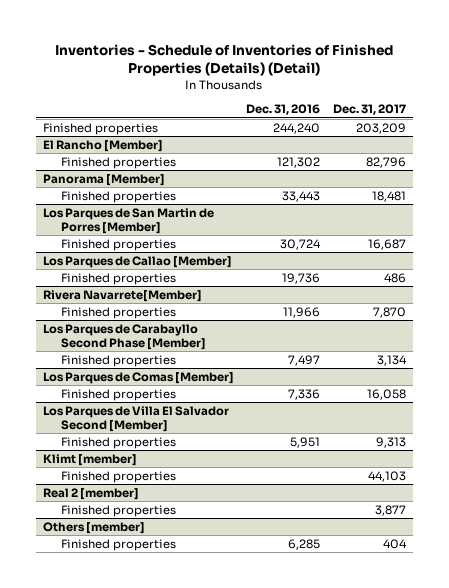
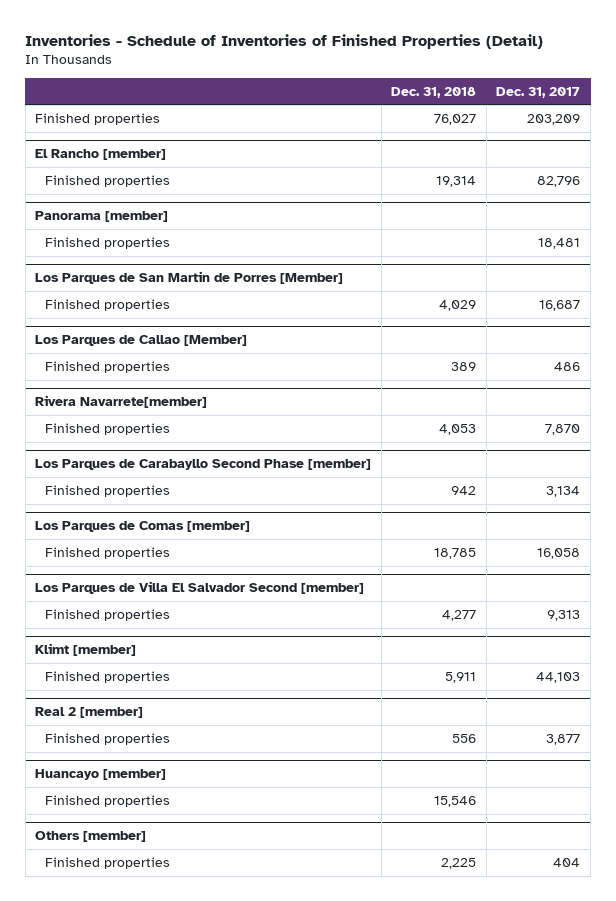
[55,43,394,76] Inventories - Schedule of Inventories of Finished Properties (Details) (Detail) -> [25,34,544,50] Inventories - Schedule of Inventories of Finished Properties (Detail)
[246,104,321,116] Dec. 31, 2016 -> none
none -> [391,86,477,98] Dec. 31, 2018
[42,139,163,152] El Rancho [Member] -> [35,149,167,161] El Rancho [member]
[42,173,165,186] Panorama [Member] -> [35,211,169,223] Panorama [member]
[42,289,202,302] Rivera Navarrete[Member] -> [35,395,208,409] Rivera Navarrete[member]
[42,323,206,350] Los Parques de Carabayllo Second Phase [Member] -> [35,459,372,471] Los Parques de Carabayllo Second Phase [member]
[42,371,234,384] Los Parques de Comas [Member] -> [35,521,251,533] Los Parques de Comas [member]
[42,405,229,432] Los Parques de Villa El Salvador Second [Member] -> [35,581,365,595] Los Parques de Villa El Salvador Second [member]
none -> [35,769,167,781] Huancayo [member]
none -> [45,794,171,807] Finished properties

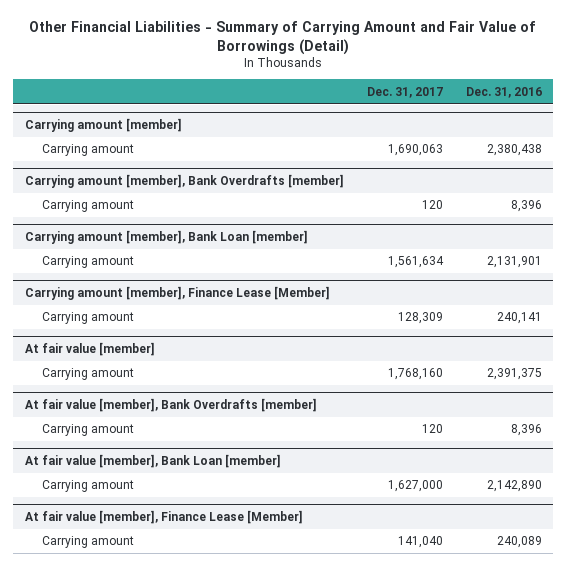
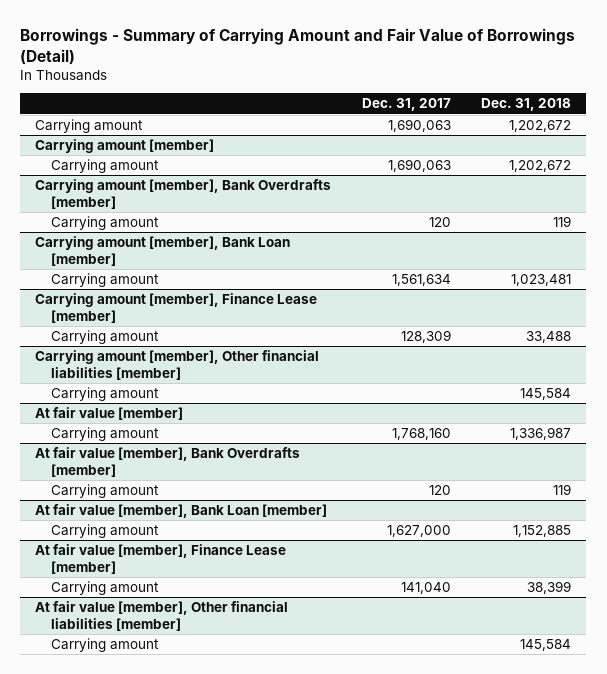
[29,21,537,55] Other Financial Liabilities - Summary of Carrying Amount and Fair Value of Borrowings (Detail) -> [20,27,576,65] Borrowings - Summary of Carrying Amount and Fair Value of Borrowings (Detail)
[465,86,542,98] Dec. 31, 2016 -> none
none -> [481,98,572,112] Dec. 31, 2018
none -> [35,119,144,134] Carrying amount
[24,286,330,301] Carrying amount [member], Finance Lease [Member] -> [35,293,318,323] Carrying amount [member], Finance Lease [member]
none -> [35,350,320,380] Carrying amount [member], Other financial liabilities [member]
none -> [50,387,159,402] Carrying amount
[24,510,303,525] At fair value [member], Finance Lease [Member] -> [35,544,287,574] At fair value [member], Finance Lease [member]
none -> [35,601,289,631] At fair value [member], Other financial liabilities [member]
none -> [50,638,159,653] Carrying amount

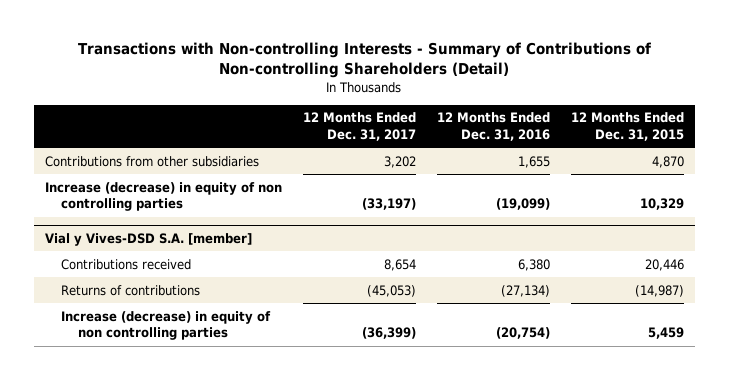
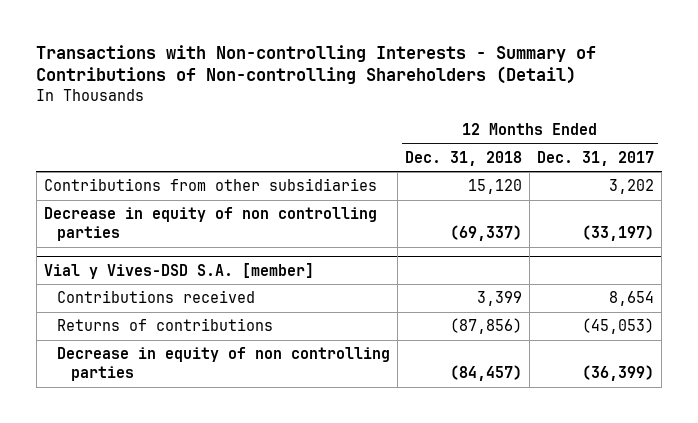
[437,112,551,141] 12 Months Ended Dec. 31, 2016 -> none
[571,112,685,141] 12 Months Ended Dec. 31, 2015 -> none
none -> [405,150,523,166] Dec. 31, 2018
[44,181,282,212] Increase (decrease) in equity of non controlling parties -> [43,207,377,242] Decrease in equity of non controlling parties
[61,310,272,341] Increase (decrease) in equity of non controlling parties -> [57,347,391,382] Decrease in equity of non controlling parties

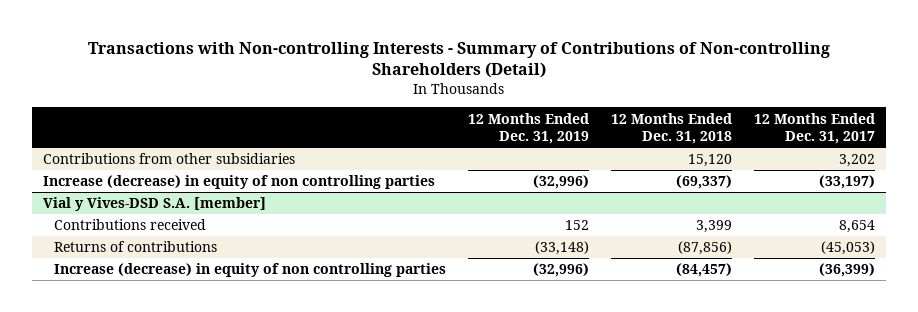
none -> [468,112,590,144] 12 Months Ended Dec. 31, 2019
[43,207,377,242] Decrease in equity of non controlling parties -> [43,175,436,190] Increase (decrease) in equity of non controlling parties
[57,347,391,382] Decrease in equity of non controlling parties -> [54,263,447,278] Increase (decrease) in equity of non controlling parties

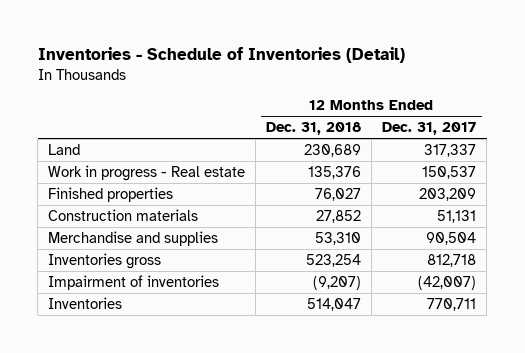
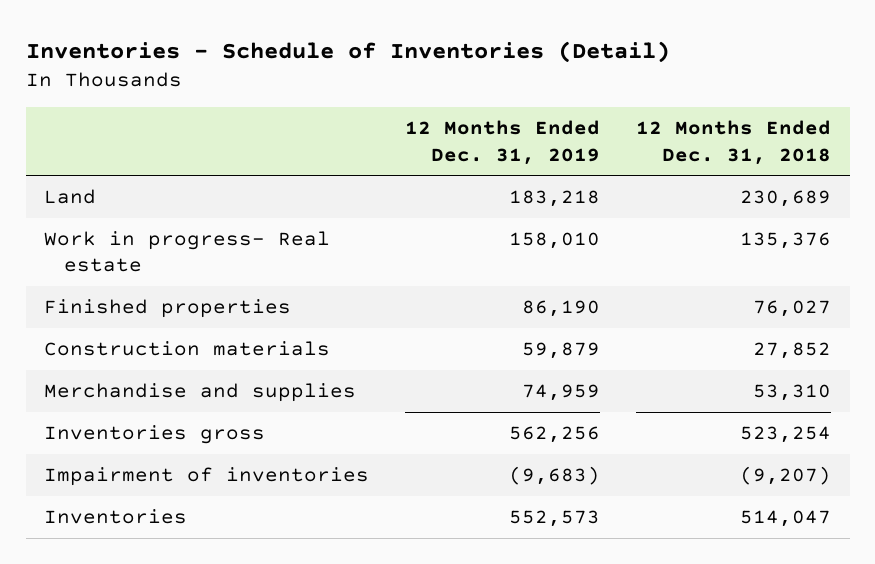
[382,122,477,136] Dec. 31, 2017 -> none
none -> [405,120,601,165] 12 Months Ended Dec. 31, 2019
[48,164,246,181] Work in progress - Real estate -> [43,231,330,273] Work in progress- Real estate

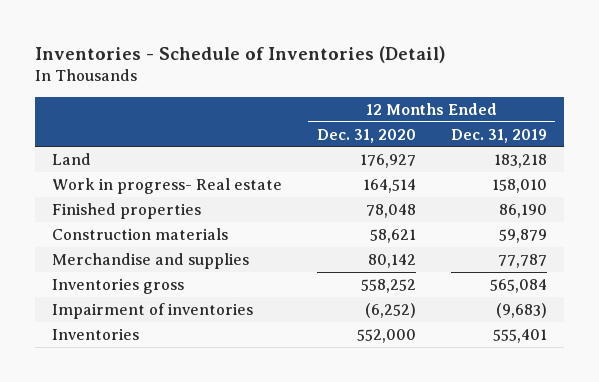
[636,120,832,165] 12 Months Ended Dec. 31, 2018 -> none
none -> [316,128,416,143] Dec. 31, 2020
[522,384,601,402] 74,959 -> [497,253,547,268] 77,787
[509,426,601,444] 562,256 -> [489,278,547,293] 565,084
[509,510,601,528] 552,573 -> [492,328,547,343] 555,401

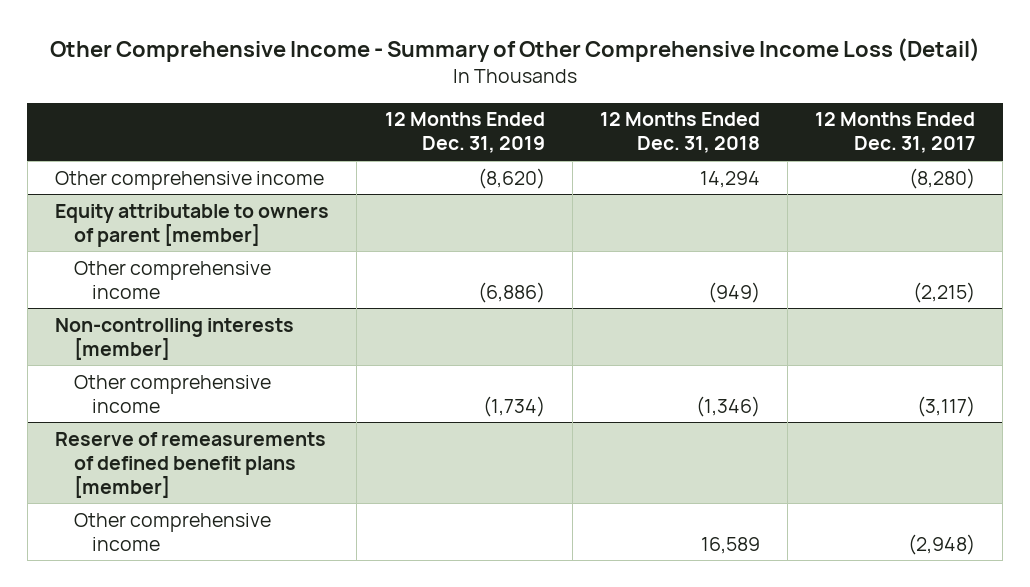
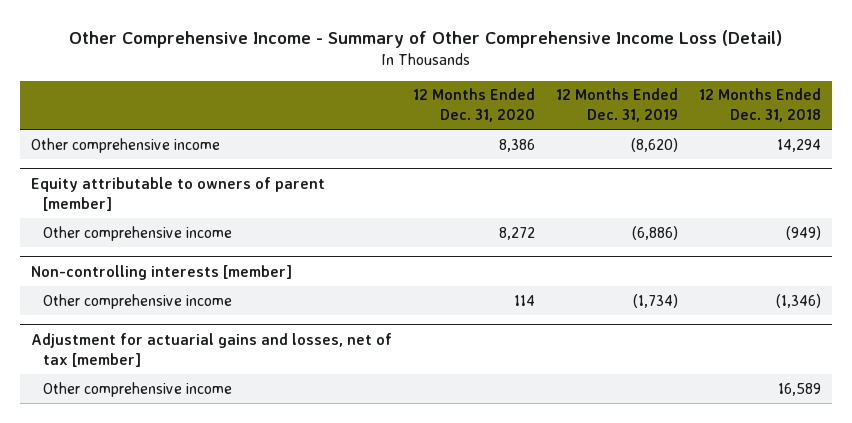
[815,112,976,154] 12 Months Ended Dec. 31, 2017 -> none
none -> [412,88,535,123] 12 Months Ended Dec. 31, 2020
[55,431,327,498] Reserve of remeasurements of defined benefit plans [member] -> [30,332,392,367] Adjustment for actuarial gains and losses, net of tax [member]

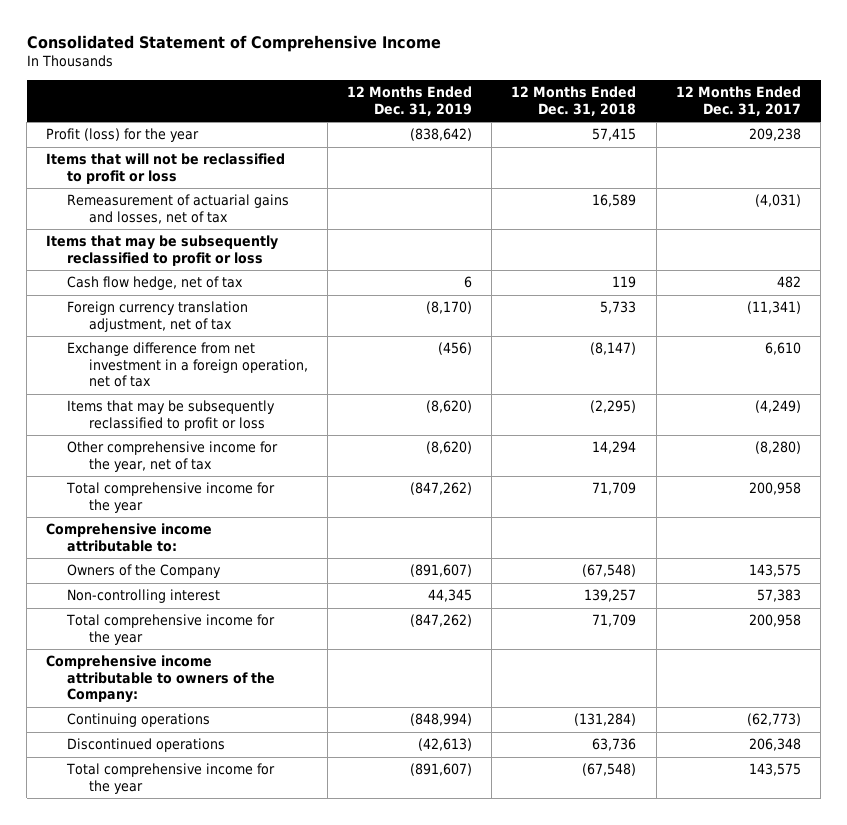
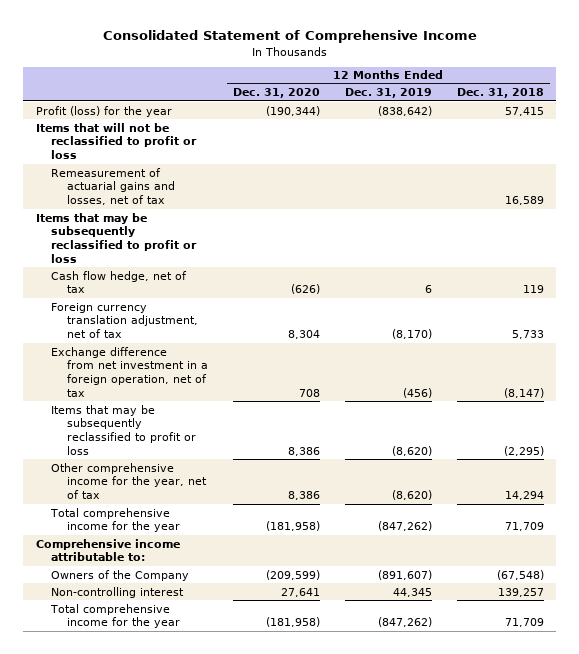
[675,86,801,116] 12 Months Ended Dec. 31, 2017 -> none
none -> [232,88,320,99] Dec. 31, 2020
[46,655,276,704] Comprehensive income attributable to owners of the Company: -> none
[67,713,211,728] Continuing operations -> none
[67,738,226,753] Discontinued operations -> none
[66,763,276,794] Total comprehensive income for the year -> none

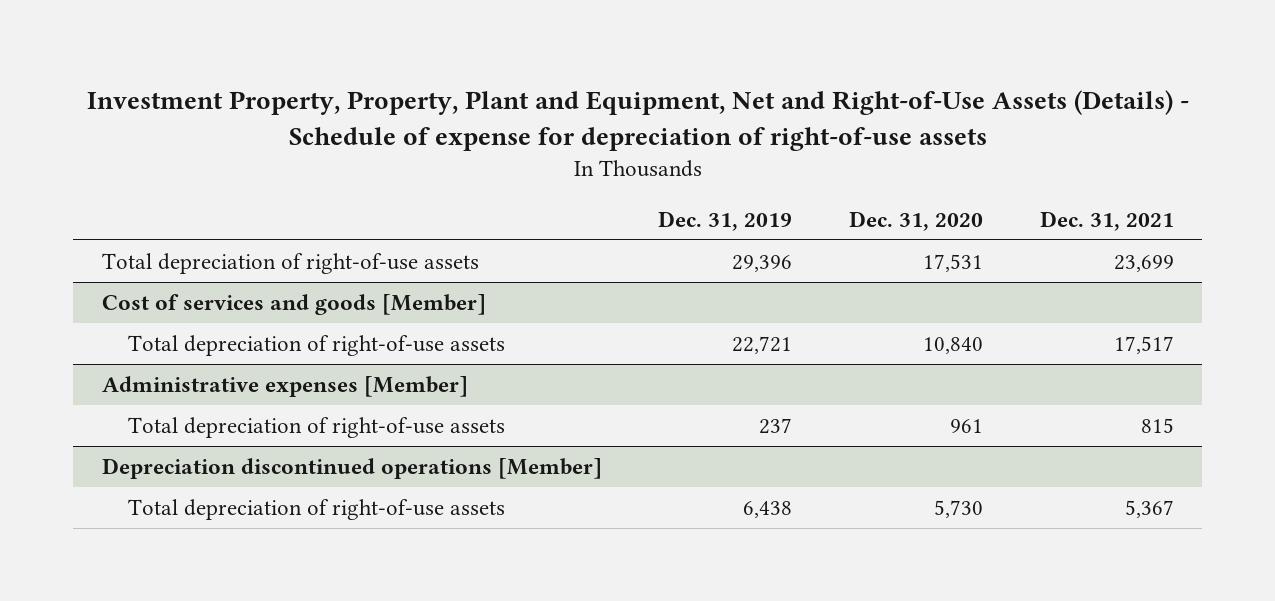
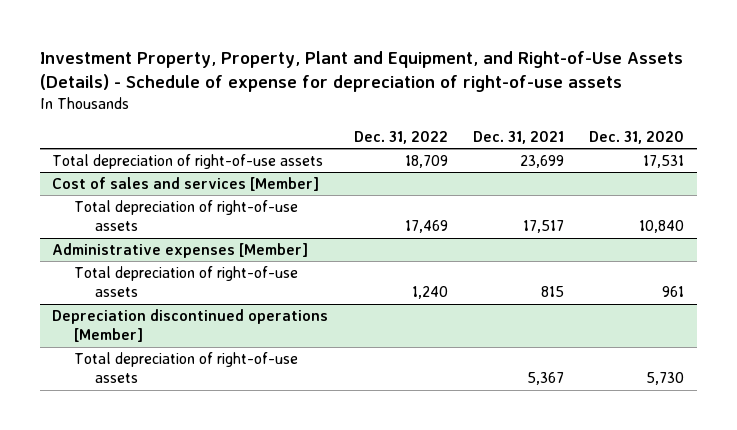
[86,90,1189,151] Investment Property, Property, Plant and Equipment, Net and Right-of-Use Assets (Details) - Schedule of expense for depreciation of right-of-use assets -> [39,50,683,93] Investment Property, Property, Plant and Equipment, and Right-of-Use Assets (Details) - Schedule of expense for depreciation of right-of-use assets
[658,210,793,231] Dec. 31, 2019 -> none
none -> [353,130,448,144] Dec. 31, 2022
[101,293,486,315] Cost of services and goods [Member] -> [52,177,320,192] Cost of sales and services [Member]

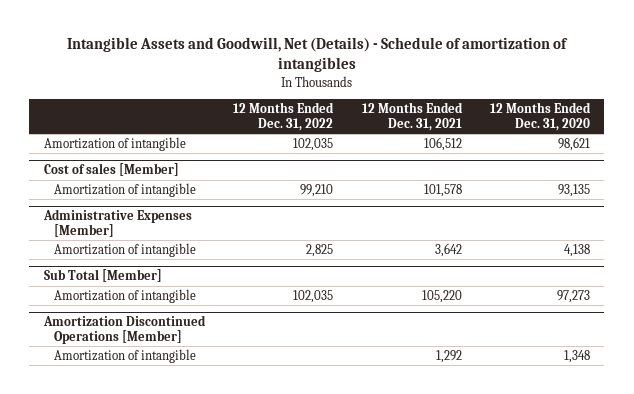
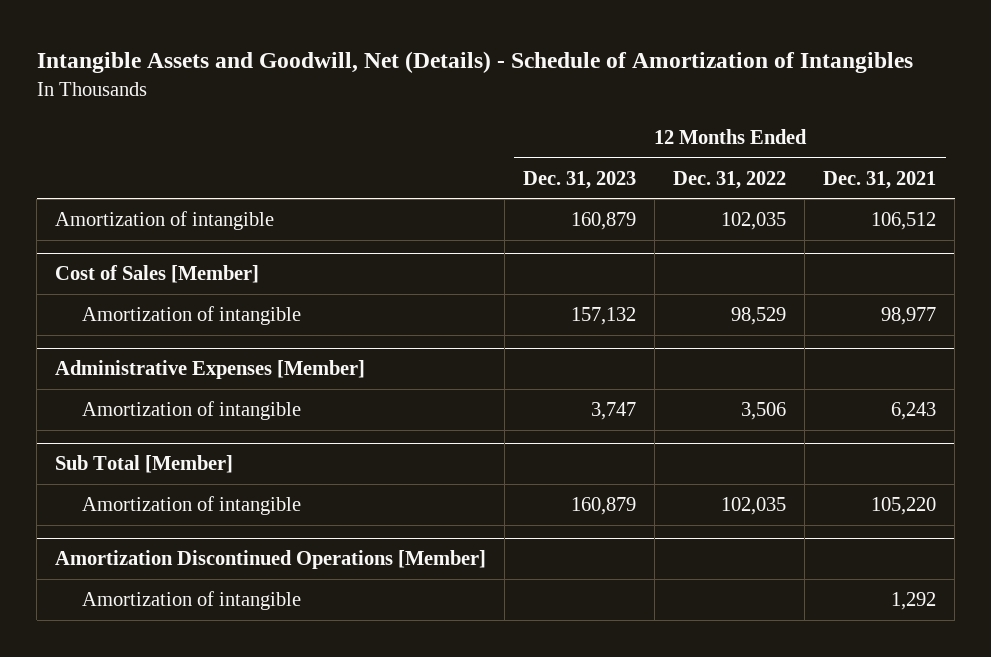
[66,37,568,73] Intangible Assets and Goodwill, Net (Details) - Schedule of amortization of intangibles -> [36,51,913,74] Intangible Assets and Goodwill, Net (Details) - Schedule of Amortization of Intangibles
[490,102,592,132] 12 Months Ended Dec. 31, 2020 -> none
none -> [523,170,637,189] Dec. 31, 2023
[43,163,179,177] Cost of sales [Member] -> [55,265,260,284] Cost of Sales [Member]
[300,183,334,197] 99,210 -> [731,307,787,326] 98,529
[423,183,462,197] 101,578 -> [881,307,937,326] 98,977
[306,243,334,257] 2,825 -> [741,402,787,421] 3,506
[434,242,462,257] 3,642 -> [891,402,937,421] 6,243

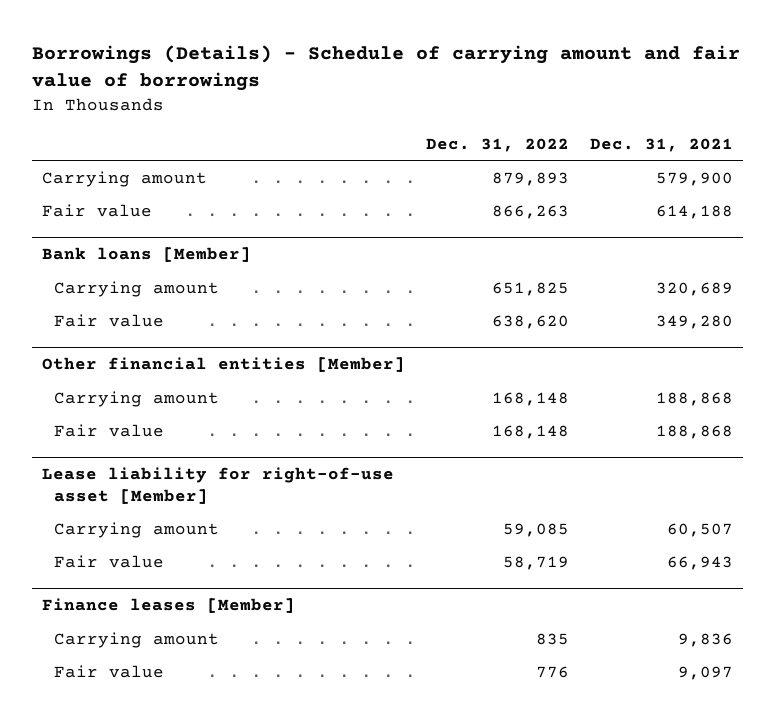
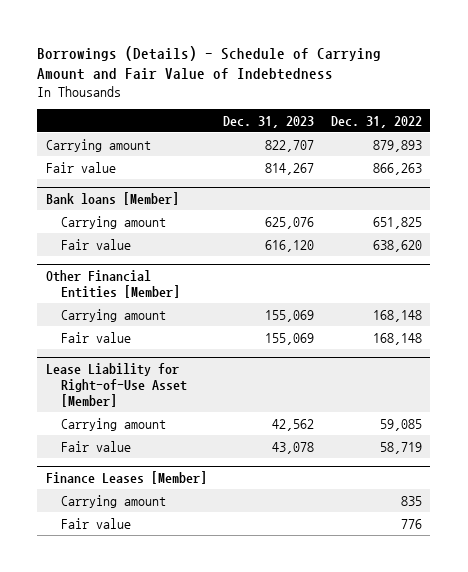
[31,44,740,92] Borrowings (Details) - Schedule of carrying amount and fair value of borrowings -> [37,45,382,81] Borrowings (Details) - Schedule of Carrying Amount and Fair Value of Indebtedness
[589,137,733,152] Dec. 31, 2021 -> none
none -> [223,115,315,128] Dec. 31, 2023
[42,357,406,373] Other financial entities [Member] -> [45,269,180,298] Other Financial Entities [Member]
[42,467,395,505] Lease liability for right-of-use asset [Member] -> [45,362,187,408] Lease Liability for Right-of-Use Asset [Member]
[42,598,296,614] Finance leases [Member] -> [45,470,207,484] Finance Leases [Member]

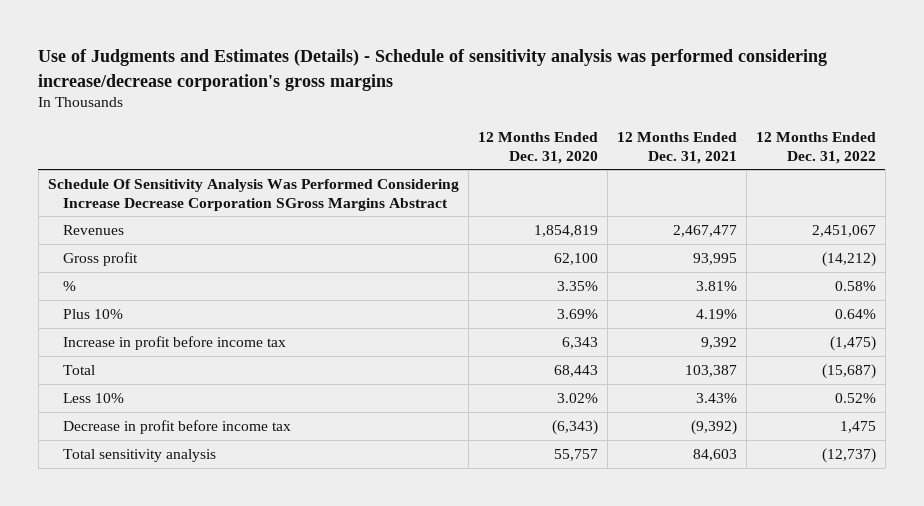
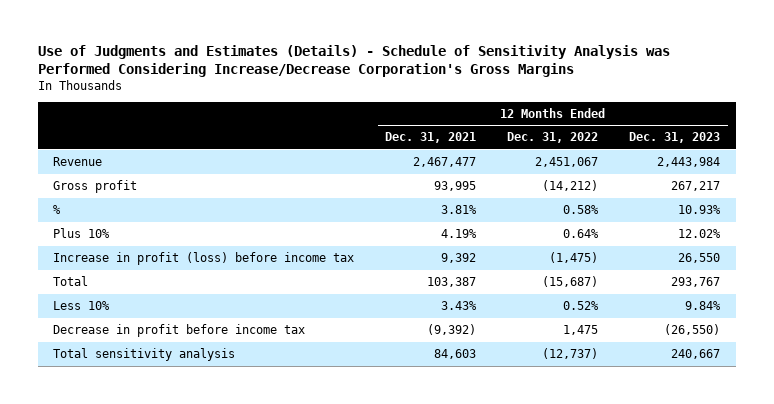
[38,49,828,91] Use of Judgments and Estimates (Details) - Schedule of sensitivity analysis was performed considering increase/decrease corporation's gross margins -> [37,45,670,78] Use of Judgments and Estimates (Details) - Schedule of Sensitivity Analysis was Performed Considering Increase/Decrease Corporation's Gross Margins
[477,131,598,164] 12 Months Ended Dec. 31, 2020 -> none
none -> [629,132,721,144] Dec. 31, 2023
[47,178,459,211] Schedule Of Sensitivity Analysis Was Performed Considering Increase Decrease Corporation SGross Margins Abstract -> none
[62,224,124,235] Revenues -> [53,157,103,167] Revenue
[62,335,286,350] Increase in profit before income tax -> [53,252,355,266] Increase in profit (loss) before income tax

